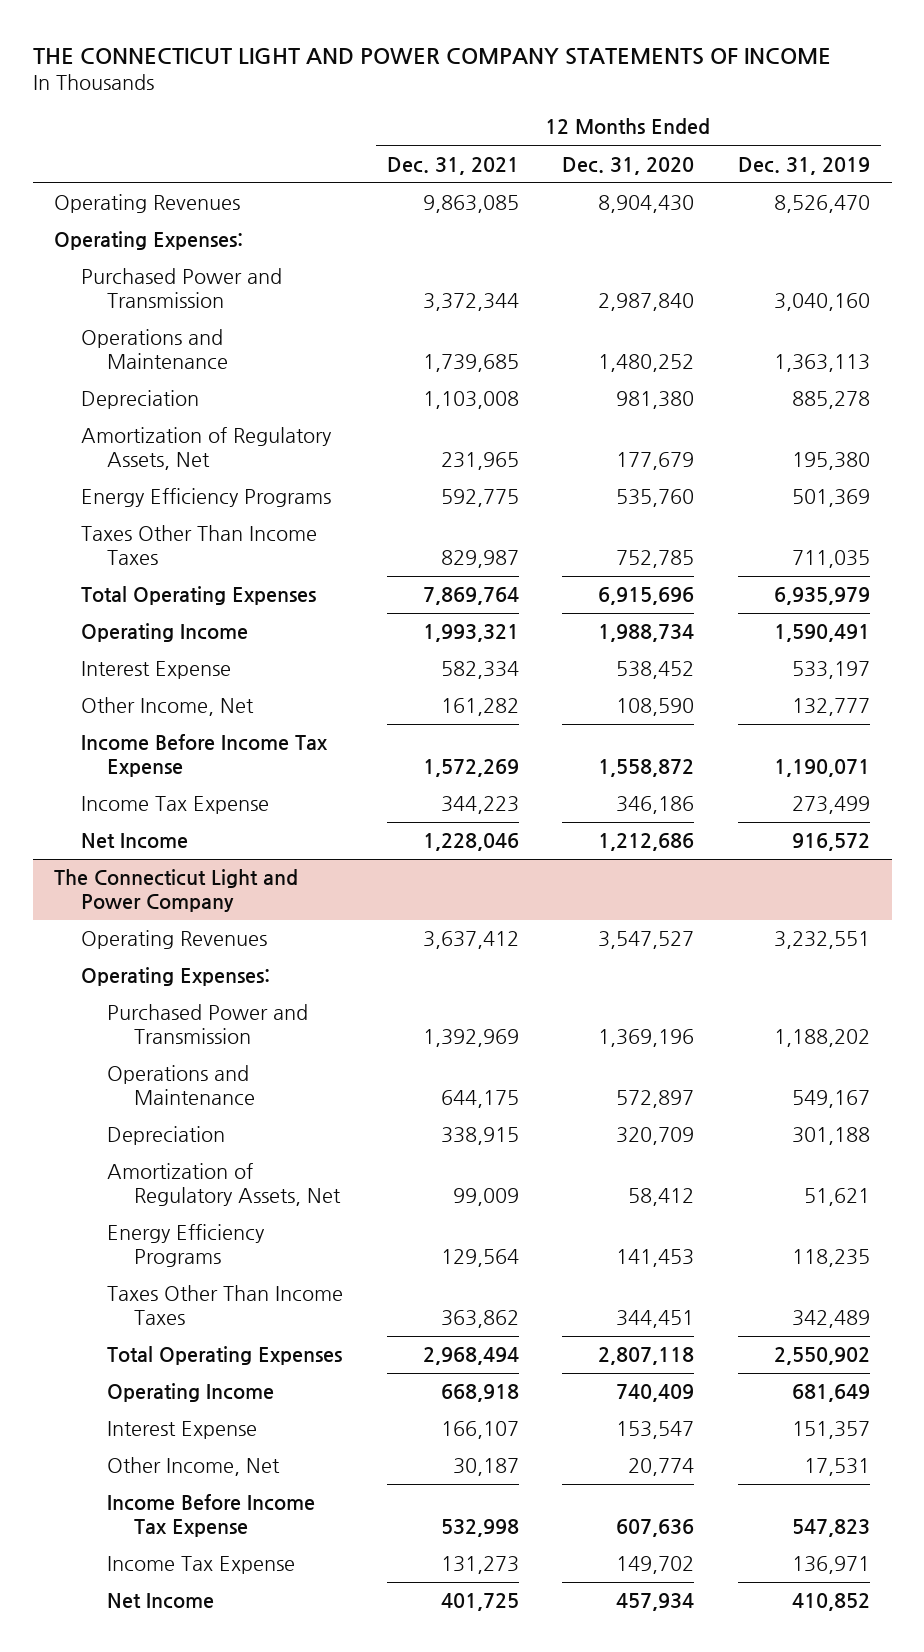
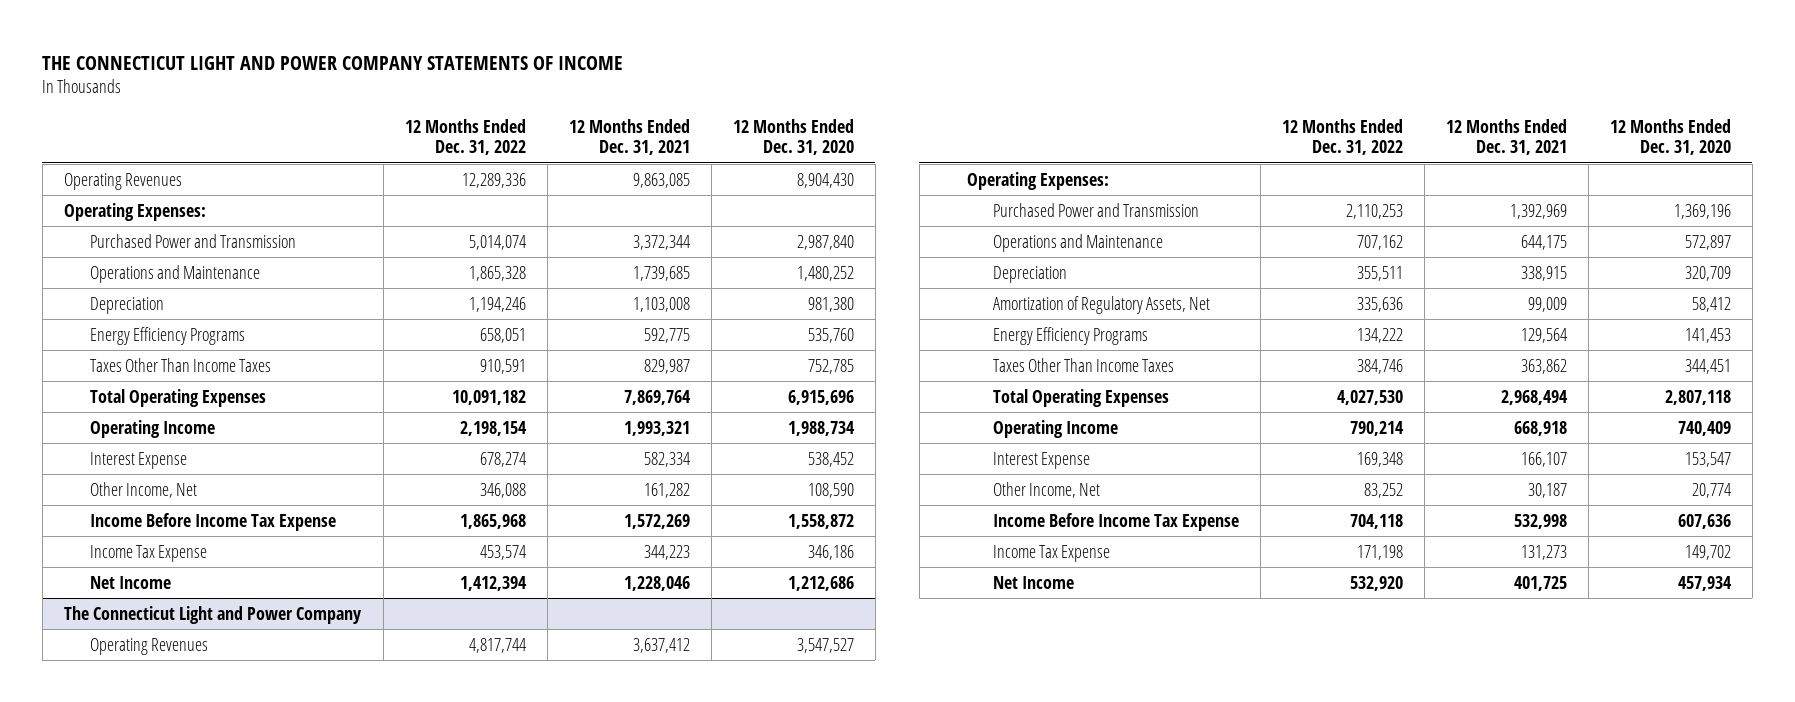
[737,156,870,175] Dec. 31, 2019 -> none
none -> [405,118,527,156] 12 Months Ended Dec. 31, 2022
[80,427,332,471] Amortization of Regulatory Assets, Net -> none

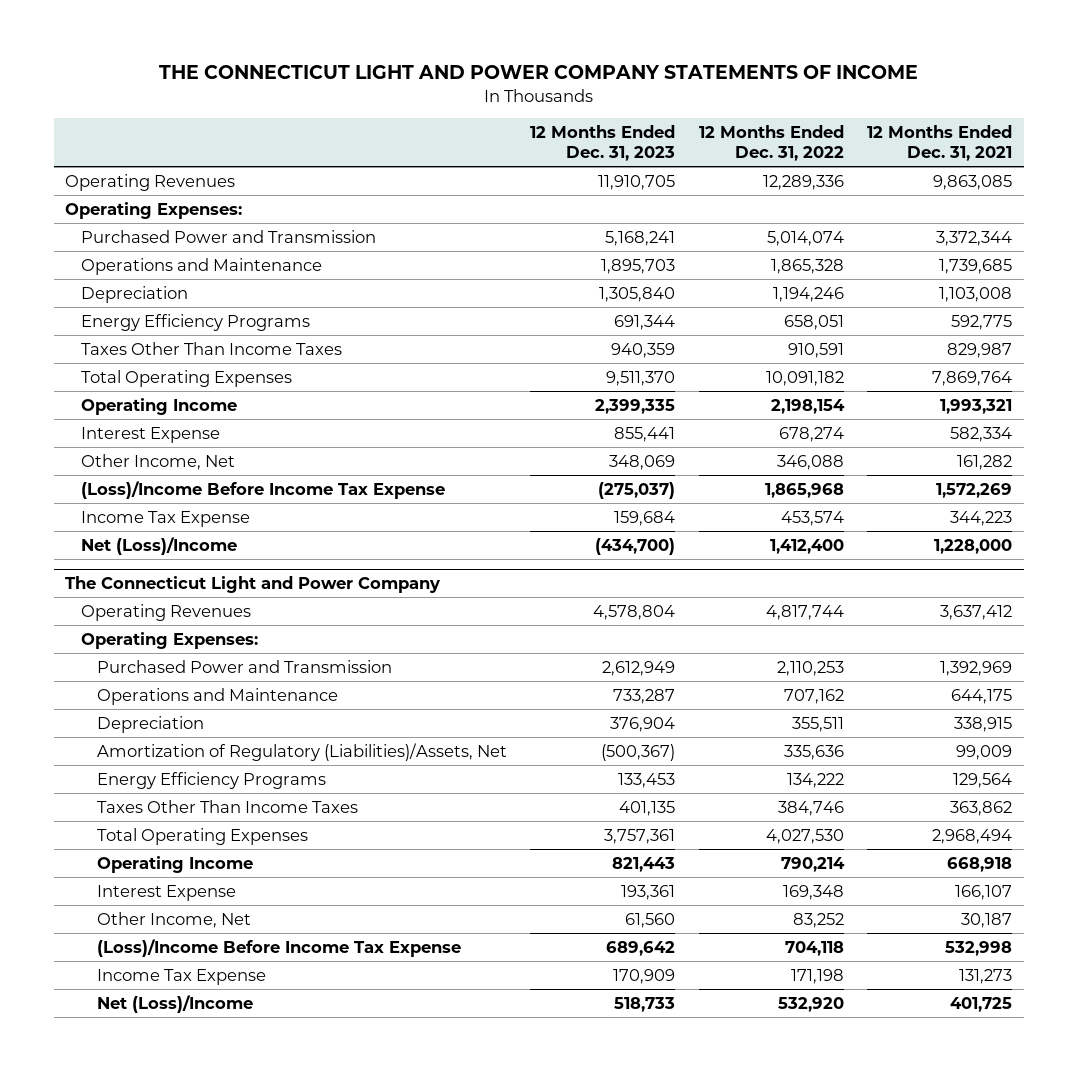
[732,118,854,156] 12 Months Ended Dec. 31, 2020 -> none
none -> [530,124,676,162] 12 Months Ended Dec. 31, 2023
[89,512,336,531] Income Before Income Tax Expense -> [81,480,446,499] (Loss)/Income Before Income Tax Expense
[89,575,171,589] Net Income -> [81,536,238,555] Net (Loss)/Income
[460,575,528,591] 1,412,394 -> [769,538,844,554] 1,412,400
[623,575,690,591] 1,228,046 -> [934,538,1013,554] 1,228,000
[993,295,1211,314] Amortization of Regulatory Assets, Net -> [97,742,508,761] Amortization of Regulatory (Liabilities)/Assets, Net
[993,512,1240,531] Income Before Income Tax Expense -> [97,938,462,957] (Loss)/Income Before Income Tax Expense
[993,575,1075,589] Net Income -> [97,994,254,1013] Net (Loss)/Income

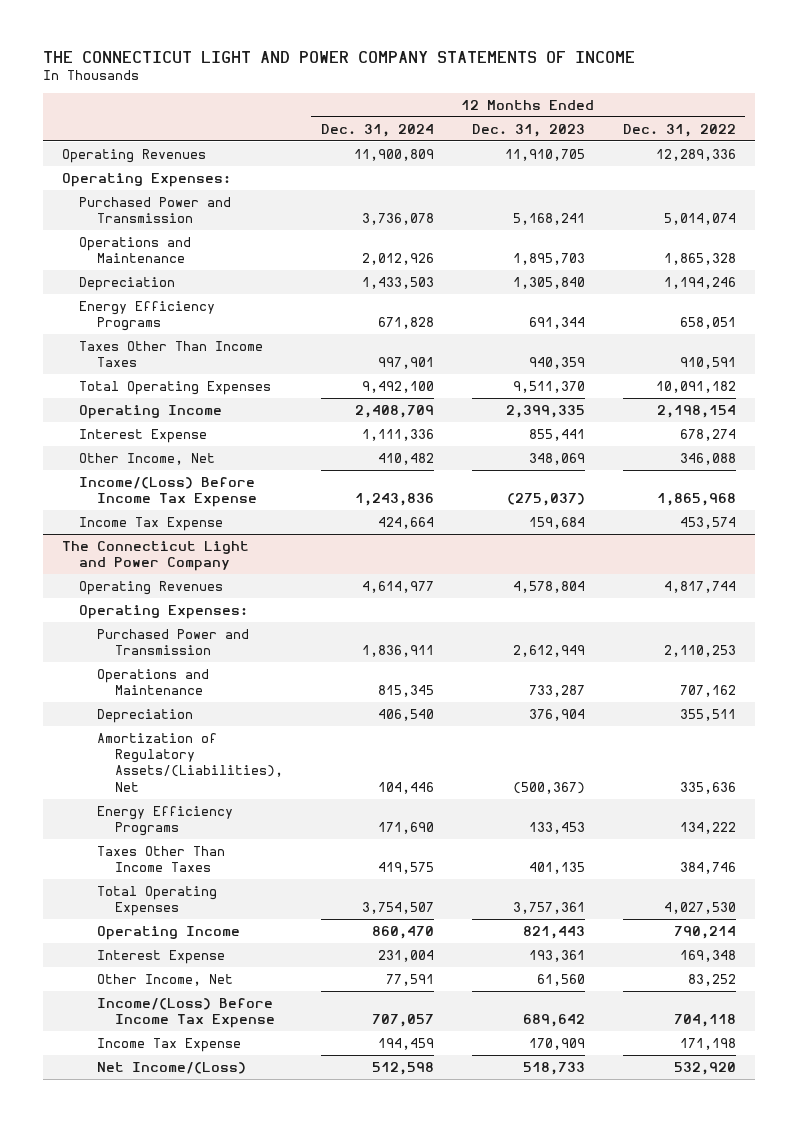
[867,124,1013,162] 12 Months Ended Dec. 31, 2021 -> none
none -> [320,123,434,137] Dec. 31, 2024
[81,480,446,499] (Loss)/Income Before Income Tax Expense -> [79,476,258,508] Income/(Loss) Before Income Tax Expense
[81,536,238,555] Net (Loss)/Income -> none
[97,742,508,761] Amortization of Regulatory (Liabilities)/Assets, Net -> [97,732,283,792] Amortization of Regulatory Assets/(Liabilities), Net
[97,938,462,957] (Loss)/Income Before Income Tax Expense -> [97,997,275,1029] Income/(Loss) Before Income Tax Expense
[97,994,254,1013] Net (Loss)/Income -> [97,1061,247,1074] Net Income/(Loss)

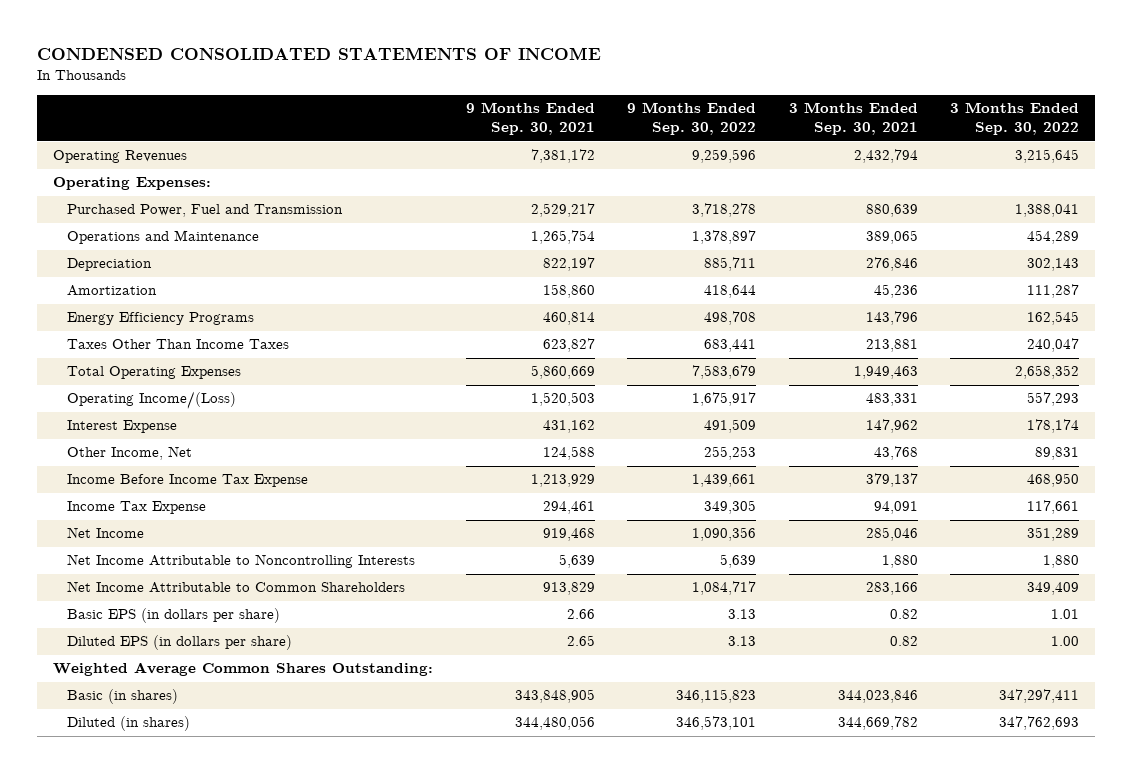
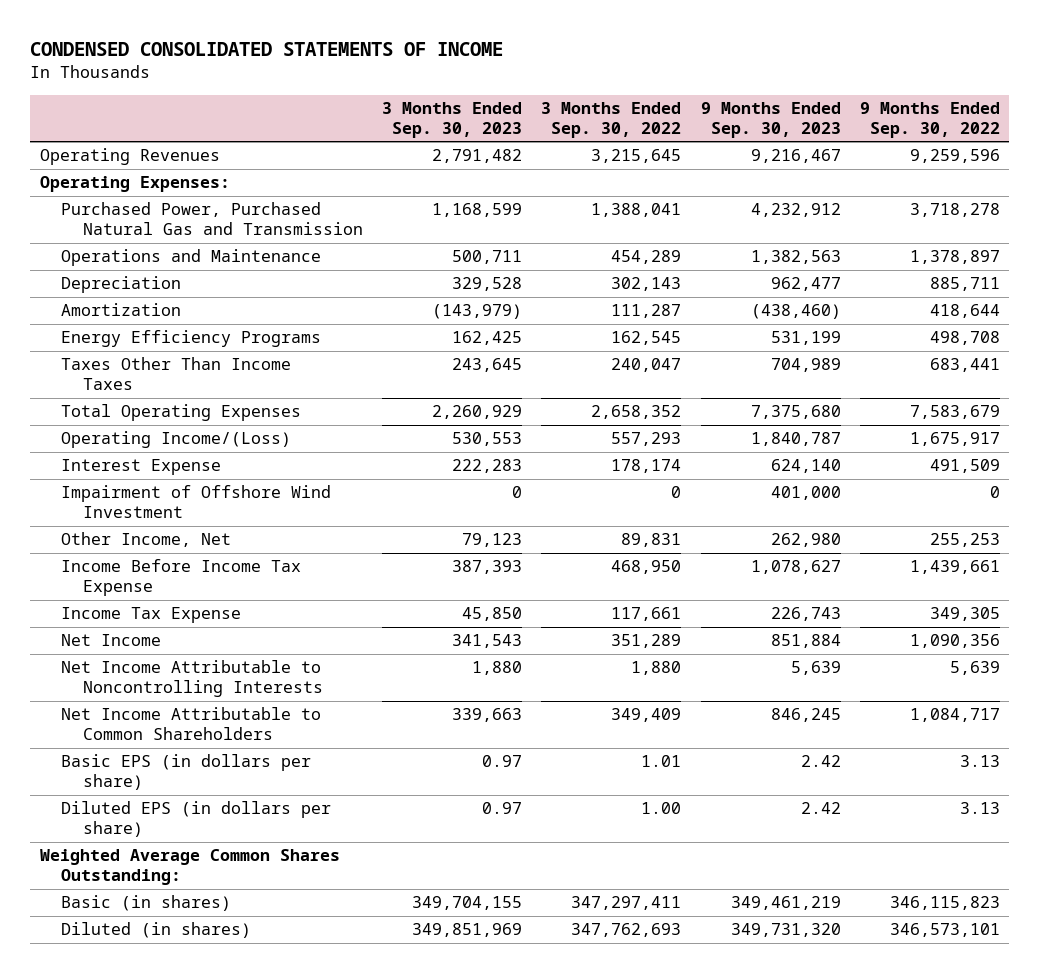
[465,102,595,136] 9 Months Ended Sep. 30, 2021 -> none
[788,102,918,136] 3 Months Ended Sep. 30, 2021 -> none
none -> [382,102,523,138] 3 Months Ended Sep. 30, 2023
none -> [700,102,841,138] 9 Months Ended Sep. 30, 2023
[66,204,343,218] Purchased Power, Fuel and Transmission -> [61,202,363,236] Purchased Power, Purchased Natural Gas and Transmission
none -> [61,485,332,519] Impairment of Offshore Wind Investment

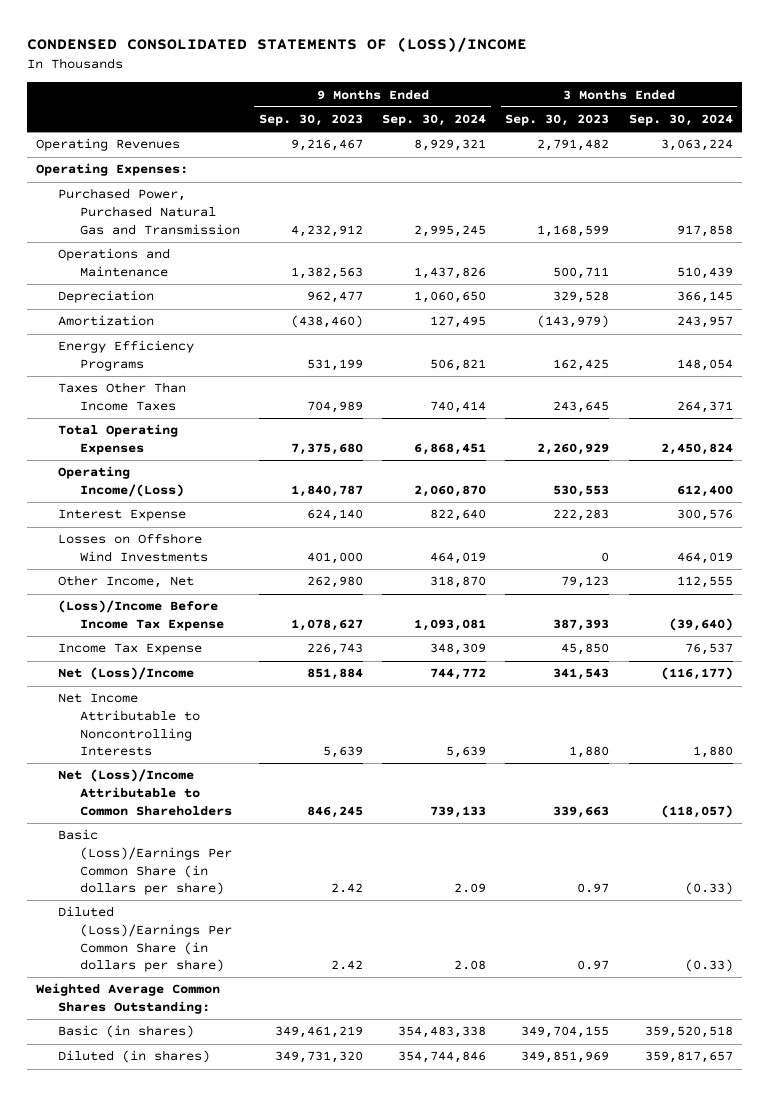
[30,41,504,56] CONDENSED CONSOLIDATED STATEMENTS OF INCOME -> [26,36,527,52] CONDENSED CONSOLIDATED STATEMENTS OF (LOSS)/INCOME
[541,102,682,138] 3 Months Ended Sep. 30, 2022 -> none
[859,102,1000,138] 9 Months Ended Sep. 30, 2022 -> none
none -> [382,114,487,127] Sep. 30, 2024
none -> [628,114,733,127] Sep. 30, 2024
[61,485,332,519] Impairment of Offshore Wind Investment -> [58,533,208,563] Losses on Offshore Wind Investments
[61,559,302,597] Income Before Income Tax Expense -> [58,600,224,632] (Loss)/Income Before Income Tax Expense
[61,634,162,647] Net Income -> [58,667,195,681] Net (Loss)/Income
[61,707,322,741] Net Income Attributable to Common Shareholders -> [58,769,232,816] Net (Loss)/Income Attributable to Common Shareholders
[61,754,312,791] Basic EPS (in dollars per share) -> [58,829,232,896] Basic (Loss)/Earnings Per Common Share (in dollars per share)
[61,801,332,838] Diluted EPS (in dollars per share) -> [58,906,232,973] Diluted (Loss)/Earnings Per Common Share (in dollars per share)

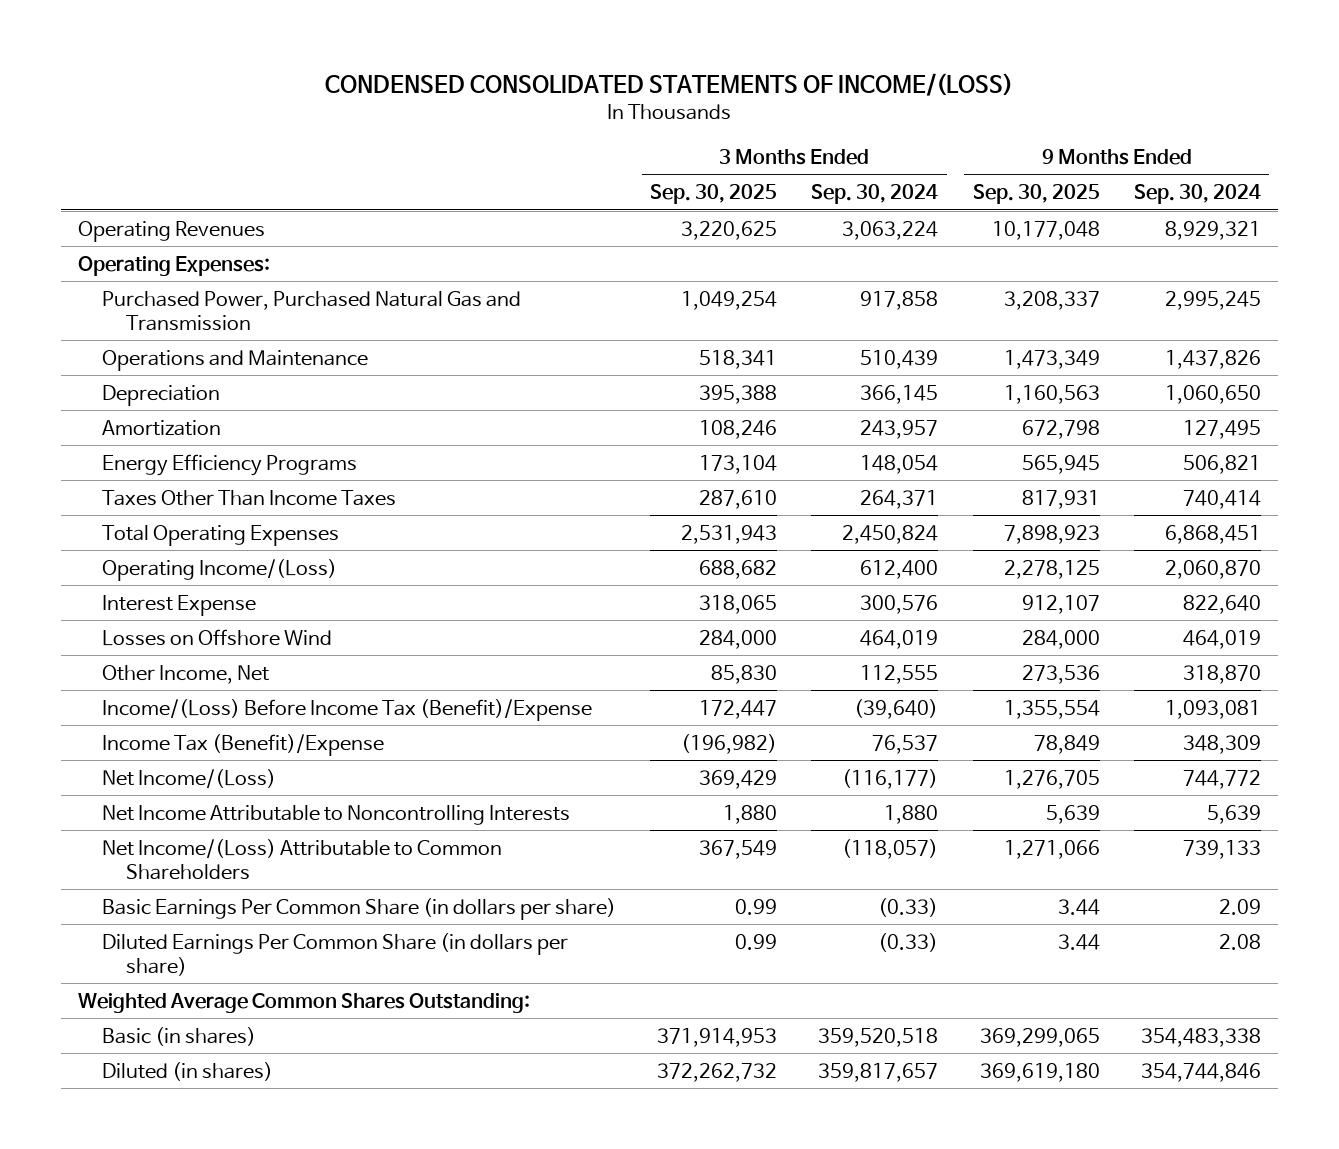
[26,36,527,52] CONDENSED CONSOLIDATED STATEMENTS OF (LOSS)/INCOME -> [325,72,1014,96] CONDENSED CONSOLIDATED STATEMENTS OF INCOME/(LOSS)
[258,114,363,127] Sep. 30, 2023 -> none
[505,114,610,127] Sep. 30, 2023 -> none
none -> [650,184,778,205] Sep. 30, 2025
none -> [972,184,1100,205] Sep. 30, 2025
[58,533,208,563] Losses on Offshore Wind Investments -> [102,628,333,646] Losses on Offshore Wind
[58,600,224,632] (Loss)/Income Before Income Tax Expense -> [102,698,593,721] Income/(Loss) Before Income Tax (Benefit)/Expense
[58,643,203,656] Income Tax Expense -> [102,733,385,756] Income Tax (Benefit)/Expense
[58,667,195,681] Net (Loss)/Income -> [102,768,277,788] Net Income/(Loss)
[58,769,232,816] Net (Loss)/Income Attributable to Common Shareholders -> [102,838,503,880] Net Income/(Loss) Attributable to Common Shareholders
[58,829,232,896] Basic (Loss)/Earnings Per Common Share (in dollars per share) -> [102,897,617,920] Basic Earnings Per Common Share (in dollars per share)
[58,906,232,973] Diluted (Loss)/Earnings Per Common Share (in dollars per share) -> [102,932,569,976] Diluted Earnings Per Common Share (in dollars per share)

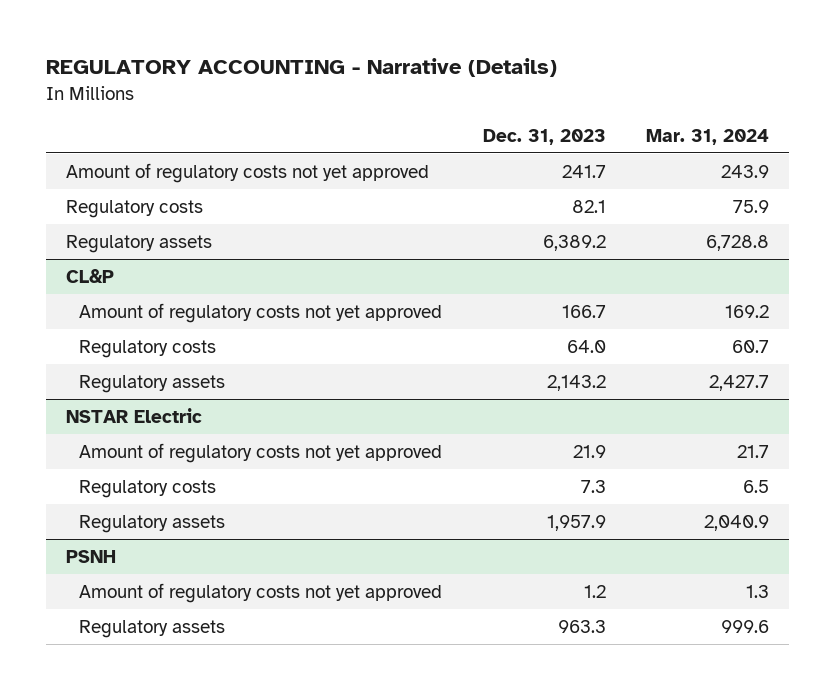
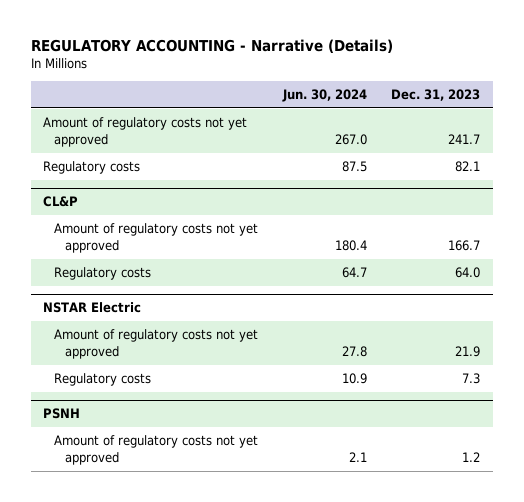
[645,128,769,145] Mar. 31, 2024 -> none
none -> [281,89,367,103] Jun. 30, 2024
[65,234,212,253] Regulatory assets -> none
[79,374,226,393] Regulatory assets -> none
[79,514,226,533] Regulatory assets -> none
[79,619,226,638] Regulatory assets -> none

